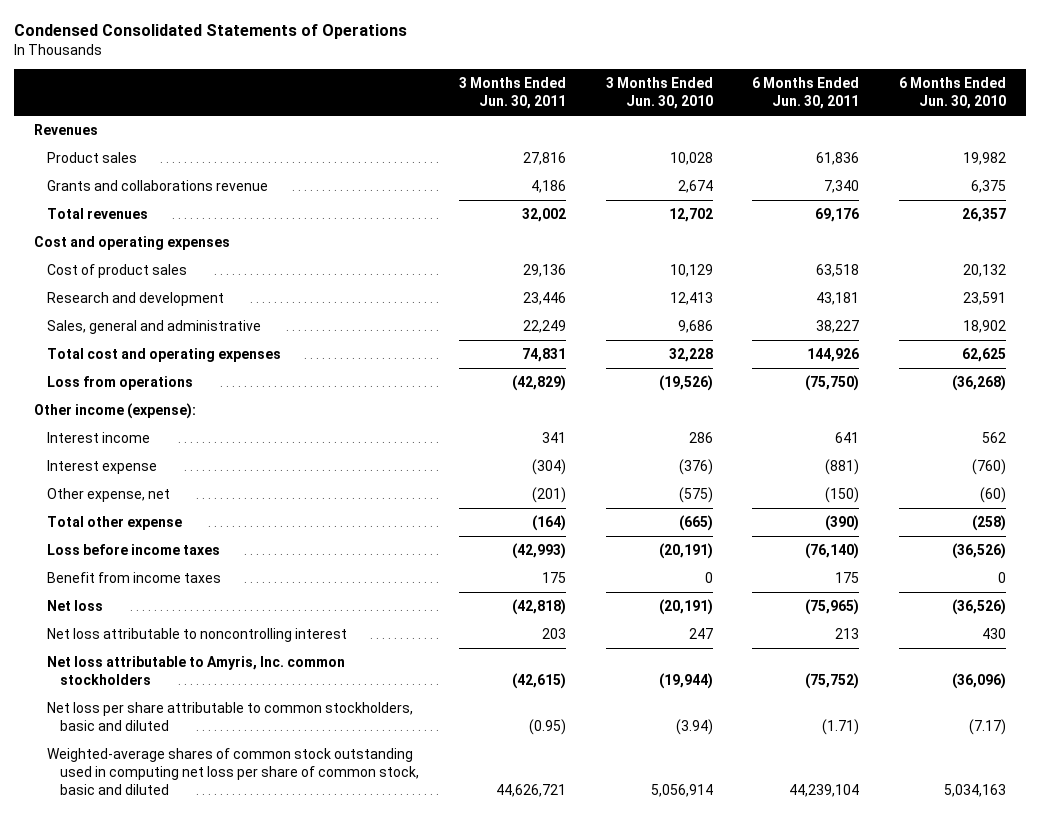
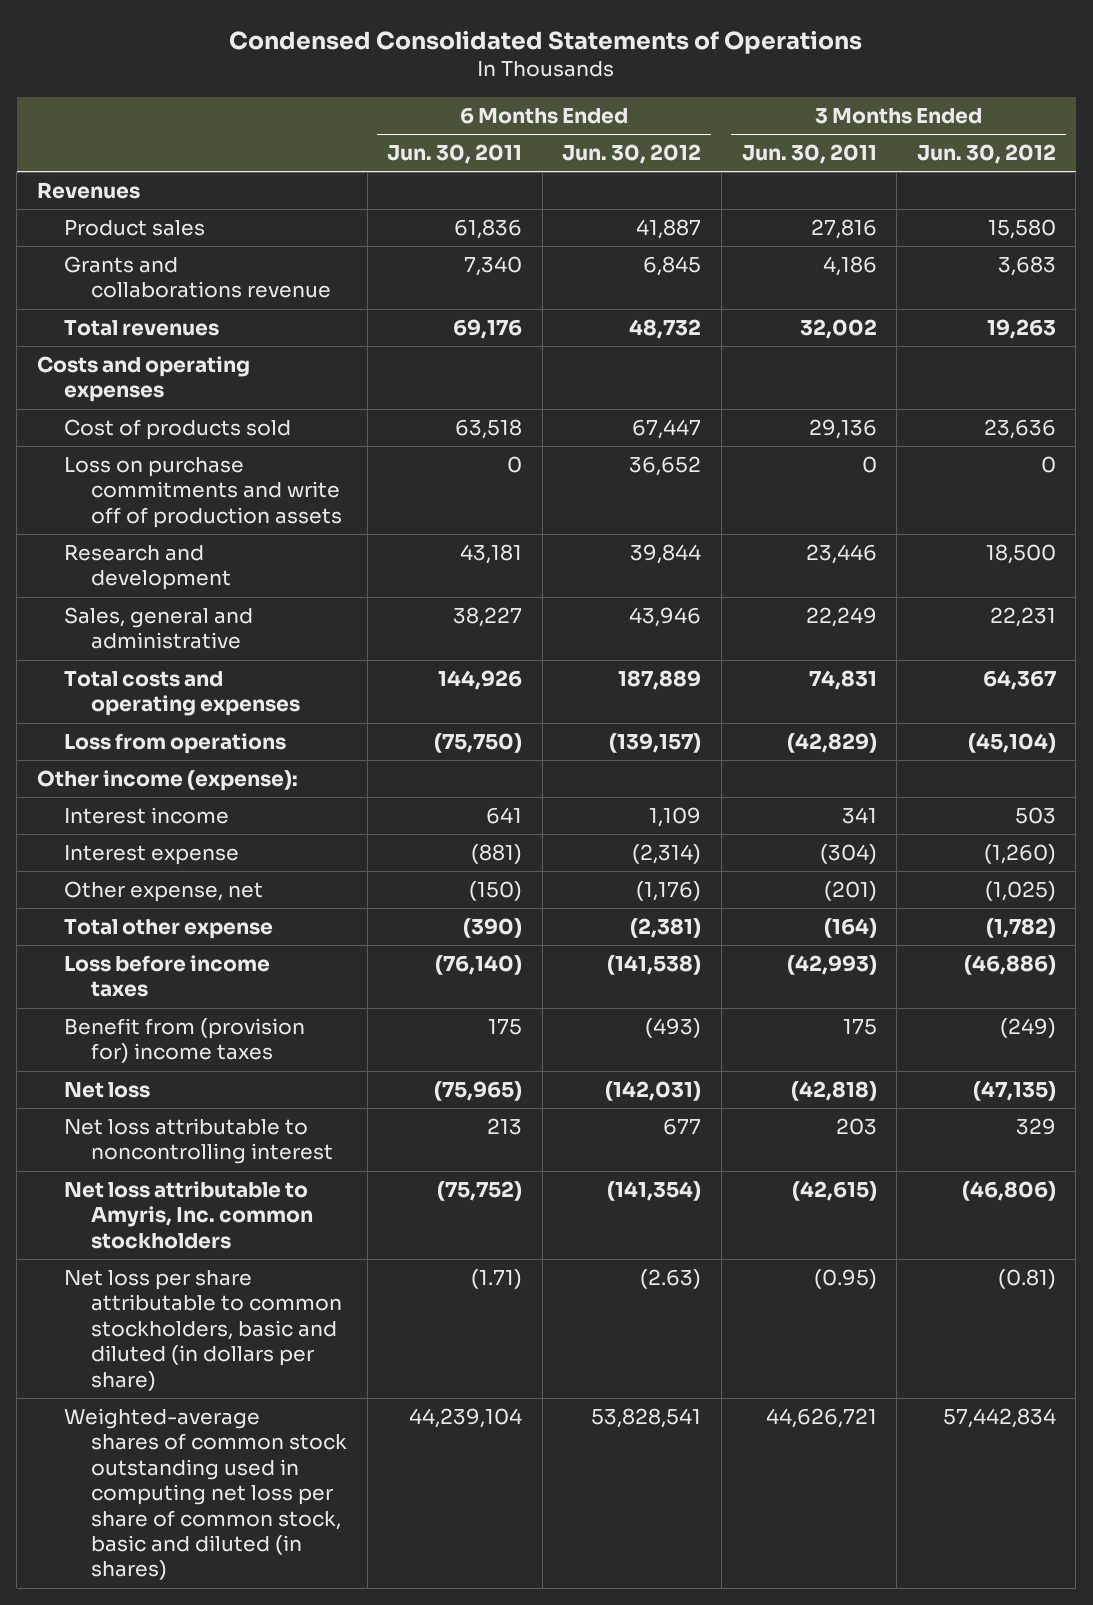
[605,76,713,109] 3 Months Ended Jun. 30, 2010 -> none
[899,76,1007,109] 6 Months Ended Jun. 30, 2010 -> none
none -> [562,144,702,165] Jun. 30, 2012
none -> [916,144,1056,165] Jun. 30, 2012
[33,236,230,251] Cost and operating expenses -> [37,356,251,403] Costs and operating expenses
[46,264,187,279] Cost of product sales -> [64,419,292,441] Cost of products sold
none -> [64,457,343,528] Loss on purchase commitments and write off of production assets
[46,348,281,363] Total cost and operating expenses -> [64,671,301,717] Total costs and operating expenses
[46,572,221,584] Benefit from income taxes -> [64,1018,306,1064] Benefit from (provision for) income taxes
[46,702,413,732] Net loss per share attributable to common stockholders, basic and diluted -> [64,1270,343,1391] Net loss per share attributable to common stockholders, basic and diluted (in dollars per share)
[46,748,420,796] Weighted-average shares of common stock outstanding used in computing net loss per share of common stock, basic and diluted -> [64,1408,348,1581] Weighted-average shares of common stock outstanding used in computing net loss per share of common stock, basic and diluted (in shares)

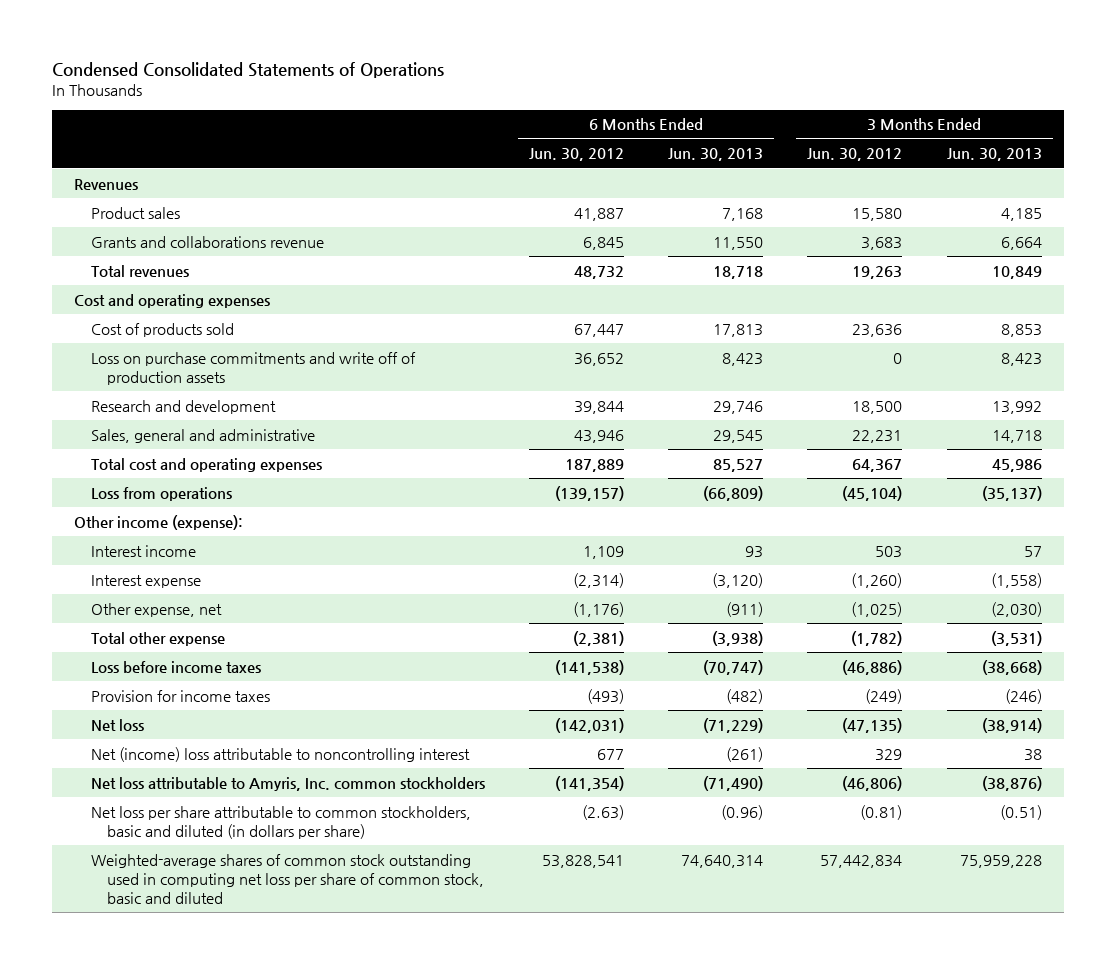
[387,144,523,165] Jun. 30, 2011 -> none
[741,144,877,165] Jun. 30, 2011 -> none
none -> [668,148,764,162] Jun. 30, 2013
none -> [946,148,1042,162] Jun. 30, 2013
[37,356,251,403] Costs and operating expenses -> [73,293,270,308] Cost and operating expenses
[64,671,301,717] Total costs and operating expenses -> [90,457,322,472] Total cost and operating expenses
[64,1018,306,1064] Benefit from (provision for) income taxes -> [90,689,270,702] Provision for income taxes
[64,1118,334,1165] Net loss attributable to noncontrolling interest -> [90,746,470,762] Net (income) loss attributable to noncontrolling interest
[64,1408,348,1581] Weighted-average shares of common stock outstanding used in computing net loss per share of common stock, basic and diluted (in shares) -> [90,853,485,904] Weighted-average shares of common stock outstanding used in computing net loss per share of common stock, basic and diluted

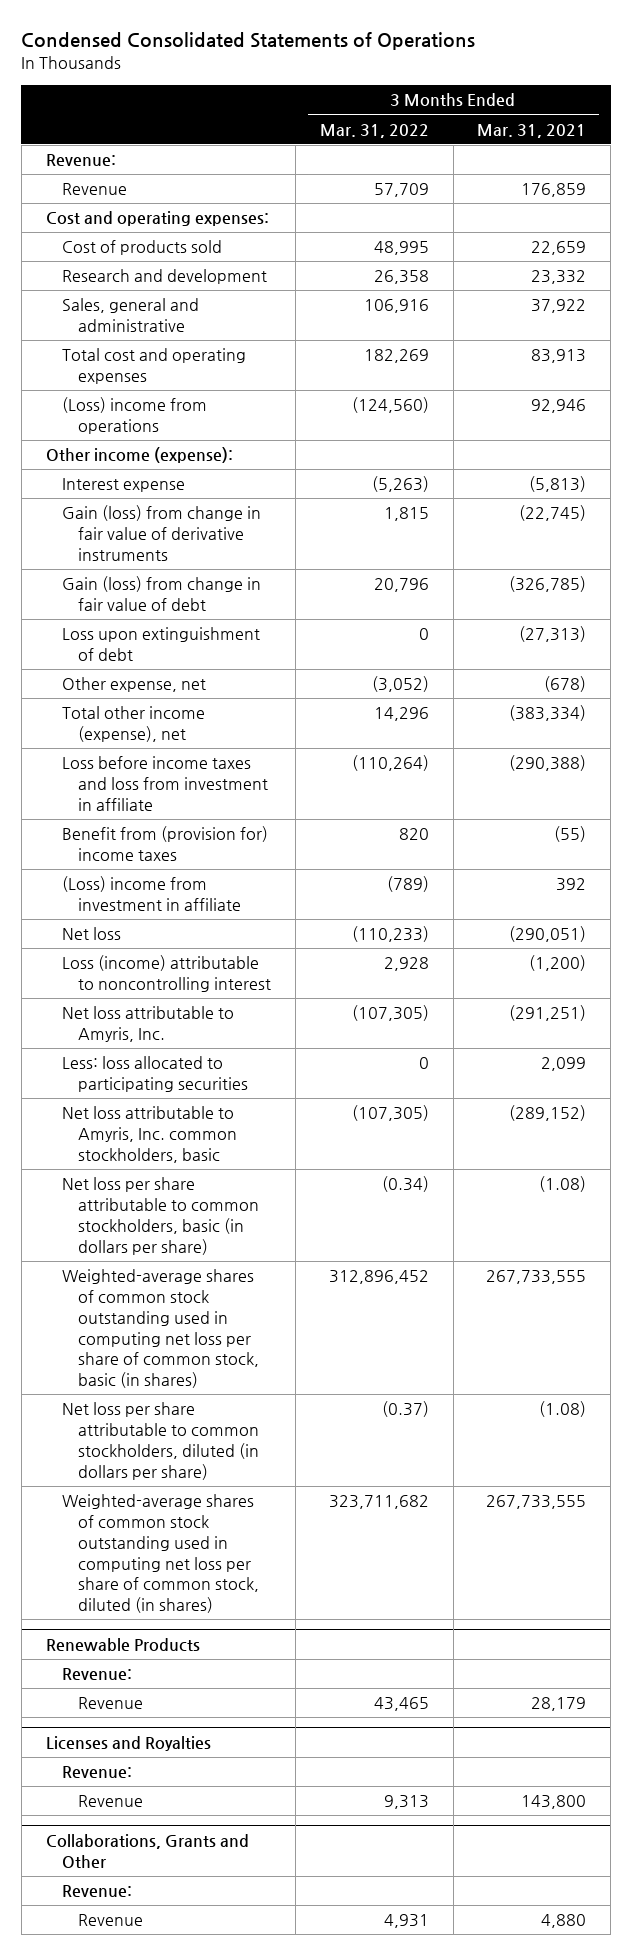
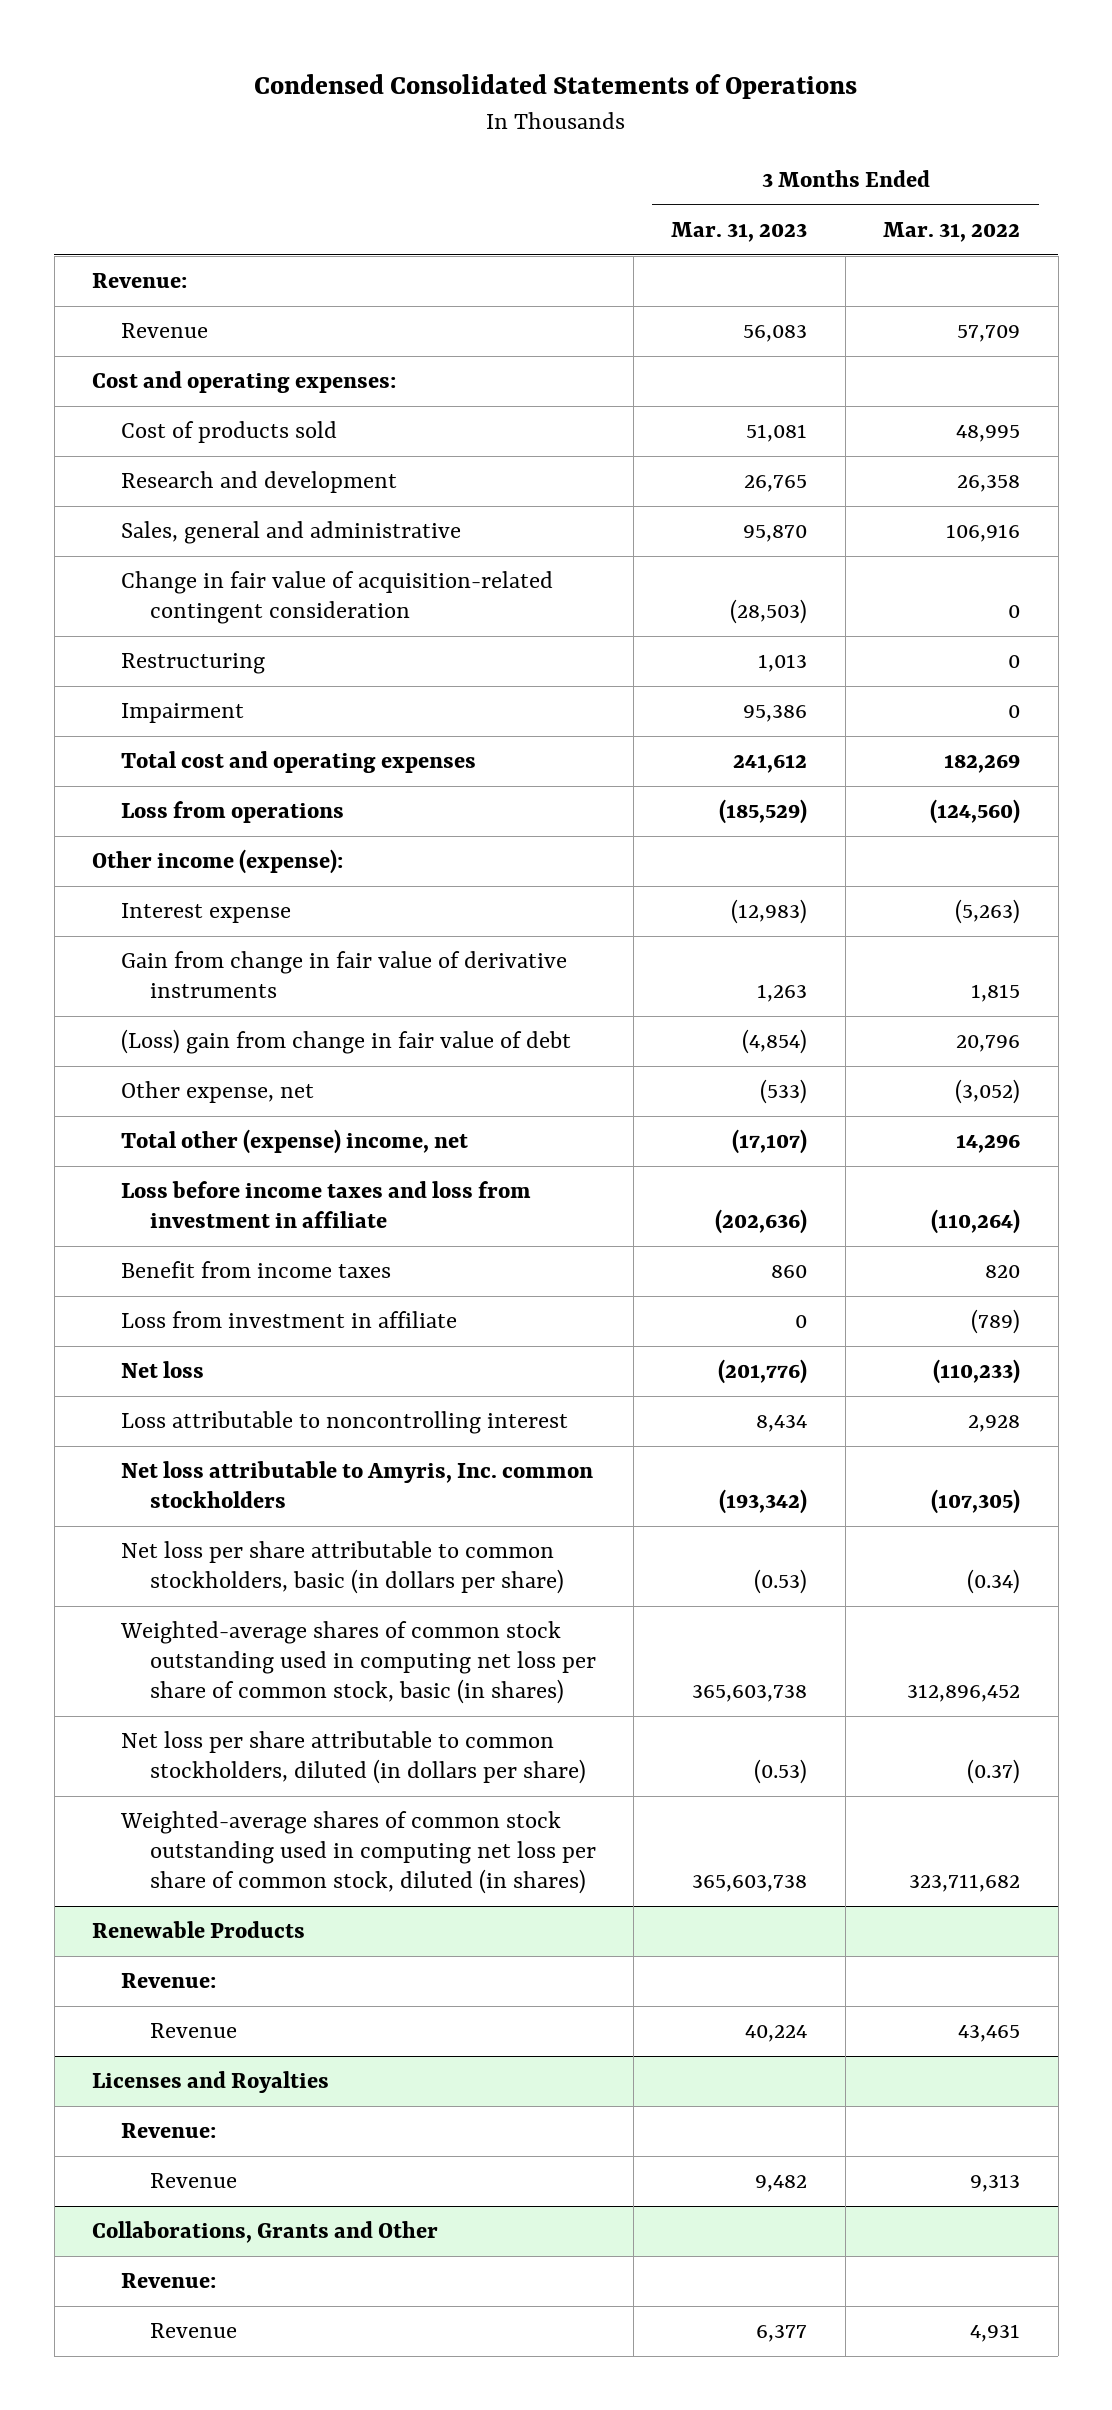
[477,123,587,138] Mar. 31, 2021 -> none
none -> [671,222,808,243] Mar. 31, 2023
none -> [120,571,553,625] Change in fair value of acquisition-related contingent consideration
none -> [120,653,265,675] Restructuring
none -> [120,703,244,724] Impairment
[61,397,207,435] (Loss) income from operations -> [120,801,344,824] Loss from operations
[61,627,260,662] Loss upon extinguishment of debt -> none
[61,505,261,561] Gain (loss) from change in fair value of derivative instruments -> [120,951,567,999] Gain from change in fair value of derivative instruments
[61,576,261,612] Gain (loss) from change in fair value of debt -> [120,1029,571,1055] (Loss) gain from change in fair value of debt
[61,706,205,743] Total other income (expense), net -> [120,1129,468,1155] Total other (expense) income, net
[61,826,268,862] Benefit from (provision for) income taxes -> [120,1261,391,1279] Benefit from income taxes
[61,876,242,912] (Loss) income from investment in affiliate -> [120,1311,457,1329] Loss from investment in affiliate
[61,1006,234,1043] Net loss attributable to Amyris, Inc. -> none
[61,1056,249,1093] Less: loss allocated to participating securities -> none
[61,955,272,993] Loss (income) attributable to noncontrolling interest -> [120,1411,568,1435] Loss attributable to noncontrolling interest
[61,1106,238,1163] Net loss attributable to Amyris, Inc. common stockholders, basic -> [120,1461,593,1509] Net loss attributable to Amyris, Inc. common stockholders

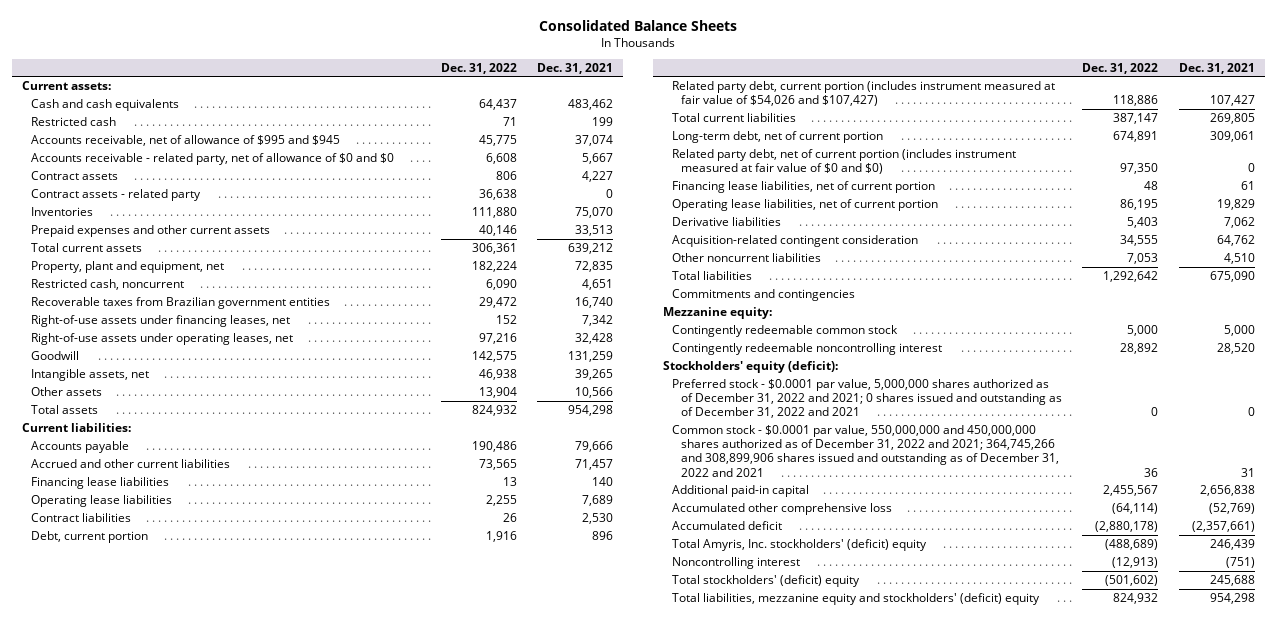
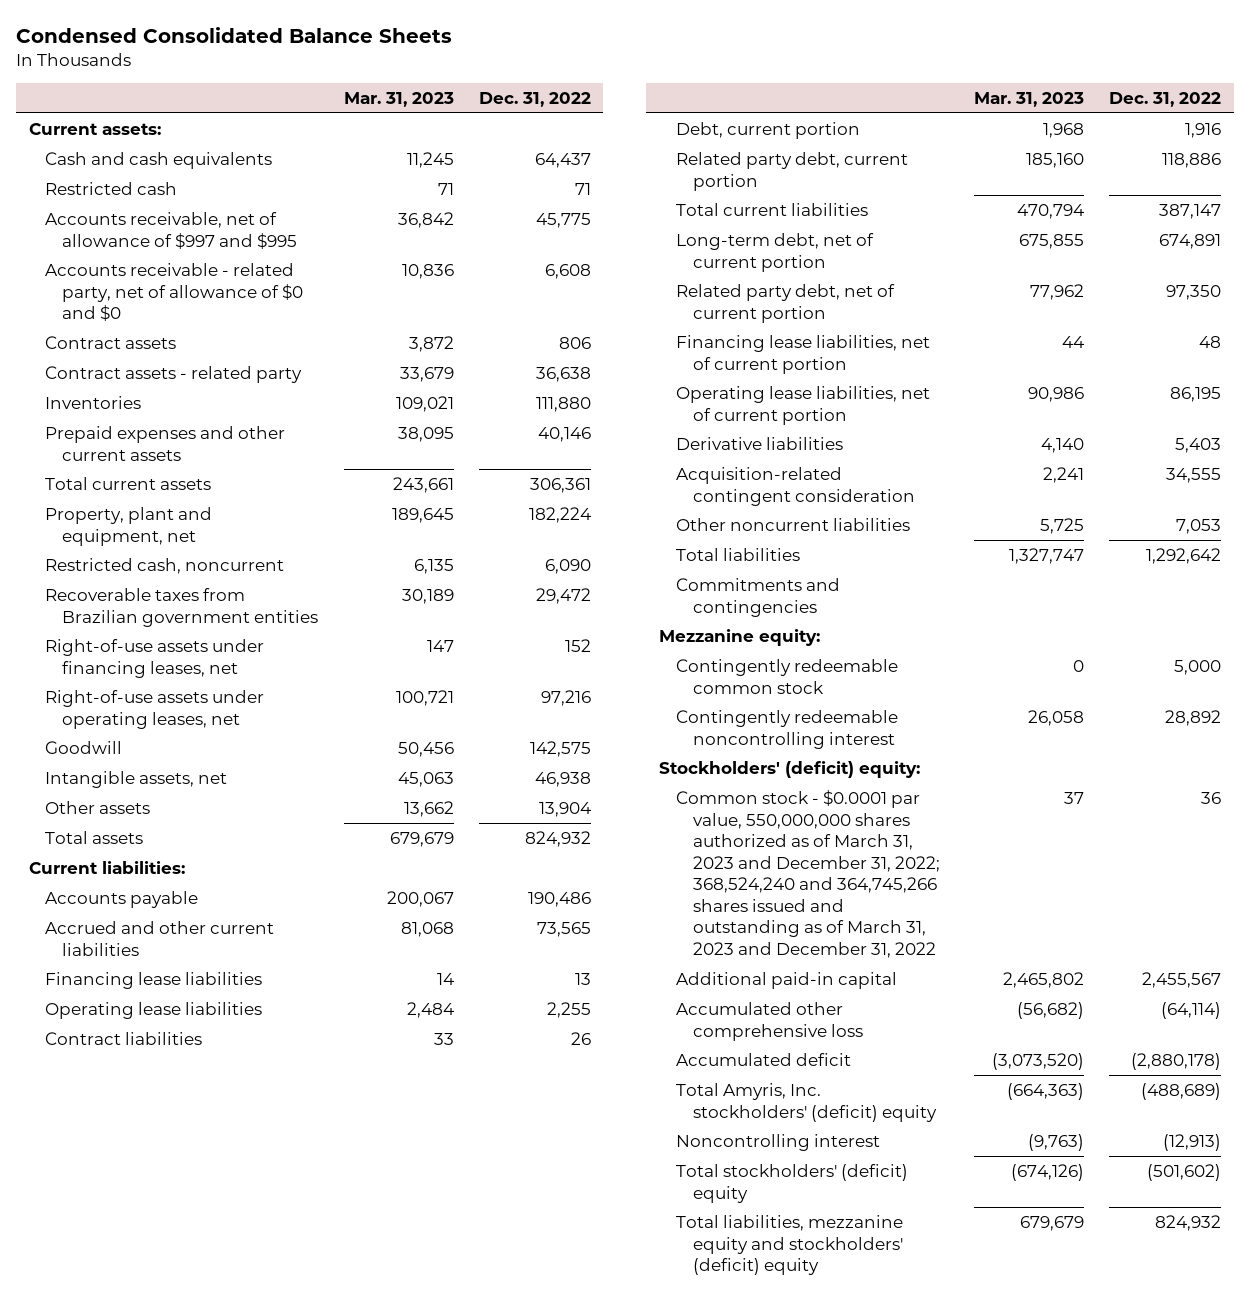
[539,19,738,31] Consolidated Balance Sheets -> [15,26,452,43] Condensed Consolidated Balance Sheets
[537,62,614,74] Dec. 31, 2021 -> none
none -> [343,91,454,107] Mar. 31, 2023
[30,135,340,147] Accounts receivable, net of allowance of $995 and $945 -> [45,211,298,249] Accounts receivable, net of allowance of $997 and $995
[672,81,1056,107] Related party debt, current portion (includes instrument measured at fair value of $54,026 and $107,427) -> [675,151,908,191] Related party debt, current portion
[672,149,1017,175] Related party debt, net of current portion (includes instrument measured at fair value of $0 and $0) -> [675,283,895,323] Related party debt, net of current portion
[672,379,1063,419] Preferred stock - $0.0001 par value, 5,000,000 shares authorized as of December 31, 2022 and 2021; 0 shares issued and outstanding as of December 31, 2022 and 2021 -> none
[663,361,839,374] Stockholders' equity (deficit): -> [659,760,921,778] Stockholders' (deficit) equity:
[672,425,1060,477] Common stock - $0.0001 par value, 550,000,000 and 450,000,000 shares authorized as of December 31, 2022 and 2021; 364,745,266 and 308,899,906 shares issued and outstanding as of December 31, 2022 and 2021 -> [675,789,940,959] Common stock - $0.0001 par value, 550,000,000 shares authorized as of March 31, 2023 and December 31, 2022; 368,524,240 and 364,745,266 shares issued and outstanding as of March 31, 2023 and December 31, 2022

